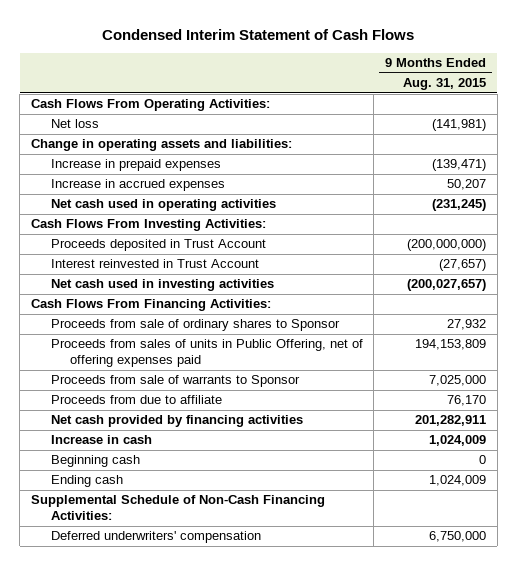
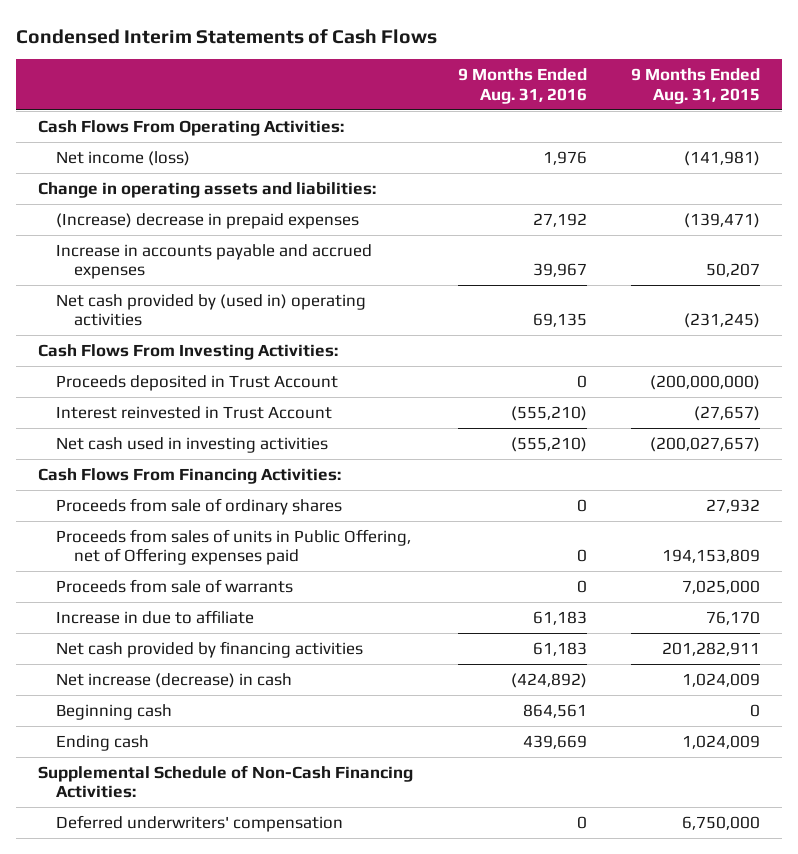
[102,28,415,40] Condensed Interim Statement of Cash Flows -> [16,28,438,44] Condensed Interim Statements of Cash Flows
none -> [457,68,587,104] 9 Months Ended Aug. 31, 2016
[50,119,99,129] Net loss -> [55,150,190,166] Net income (loss)
[50,159,221,172] Increase in prepaid expenses -> [55,212,359,229] (Increase) decrease in prepaid expenses
[50,179,225,192] Increase in accrued expenses -> [55,243,372,280] Increase in accounts payable and accrued expenses
[50,199,276,212] Net cash used in operating activities -> [55,293,366,327] Net cash provided by (used in) operating activities
[50,319,340,332] Proceeds from sale of ordinary shares to Sponsor -> [55,497,342,515] Proceeds from sale of ordinary shares
[50,339,363,368] Proceeds from sales of units in Public Offering, net of offering expenses paid -> [55,528,411,566] Proceeds from sales of units in Public Offering, net of Offering expenses paid
[50,375,300,388] Proceeds from sale of warrants to Sponsor -> [55,578,293,593] Proceeds from sale of warrants
[50,395,222,405] Proceeds from due to affiliate -> [55,609,254,624] Increase in due to affiliate
[50,435,152,445] Increase in cash -> [55,672,292,688] Net increase (decrease) in cash

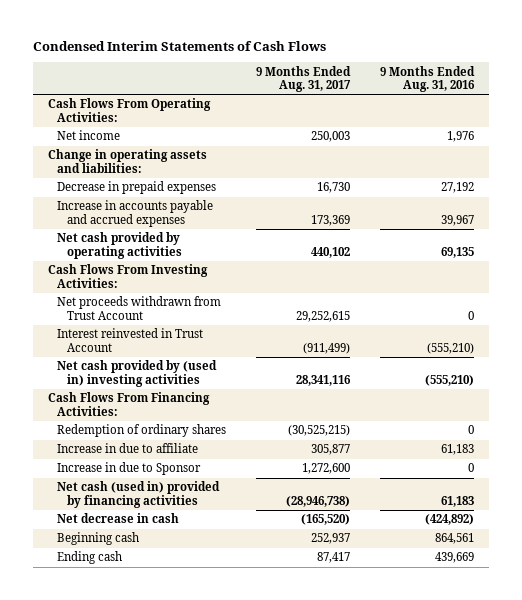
[630,68,760,104] 9 Months Ended Aug. 31, 2015 -> none
none -> [256,65,352,92] 9 Months Ended Aug. 31, 2017
[55,150,190,166] Net income (loss) -> [57,130,121,141] Net income
[55,212,359,229] (Increase) decrease in prepaid expenses -> [57,181,217,195] Decrease in prepaid expenses
[55,293,366,327] Net cash provided by (used in) operating activities -> [57,232,182,259] Net cash provided by operating activities
[55,374,338,391] Proceeds deposited in Trust Account -> [57,296,222,320] Net proceeds withdrawn from Trust Account
[55,436,328,453] Net cash used in investing activities -> [57,360,218,387] Net cash provided by (used in) investing activities
[55,497,342,515] Proceeds from sale of ordinary shares -> none
[55,528,411,566] Proceeds from sales of units in Public Offering, net of Offering expenses paid -> none
[55,578,293,593] Proceeds from sale of warrants -> none
none -> [57,424,227,438] Redemption of ordinary shares
none -> [57,462,202,476] Increase in due to Sponsor
[55,640,363,658] Net cash provided by financing activities -> [57,481,221,508] Net cash (used in) provided by financing activities
[55,672,292,688] Net increase (decrease) in cash -> [57,513,180,524] Net decrease in cash
[38,764,414,799] Supplemental Schedule of Non-Cash Financing Activities: -> none
[55,814,343,832] Deferred underwriters' compensation -> none

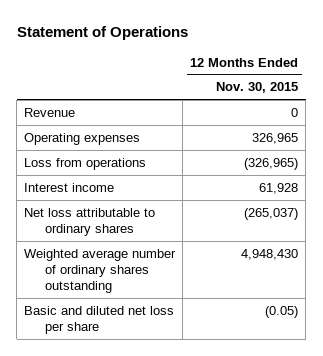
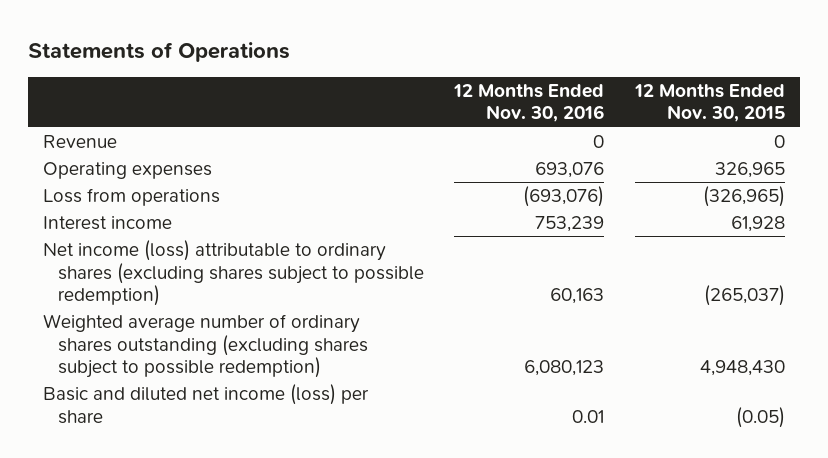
[16,25,188,40] Statement of Operations -> [28,41,291,62] Statements of Operations
none -> [453,83,605,123] 12 Months Ended Nov. 30, 2016
[24,207,156,236] Net loss attributable to ordinary shares -> [43,240,425,307] Net income (loss) attributable to ordinary shares (excluding shares subject to possible redemption)
[24,248,177,293] Weighted average number of ordinary shares outstanding -> [43,314,369,379] Weighted average number of ordinary shares outstanding (excluding shares subject to possible redemption)
[24,305,175,334] Basic and diluted net loss per share -> [43,384,370,424] Basic and diluted net income (loss) per share

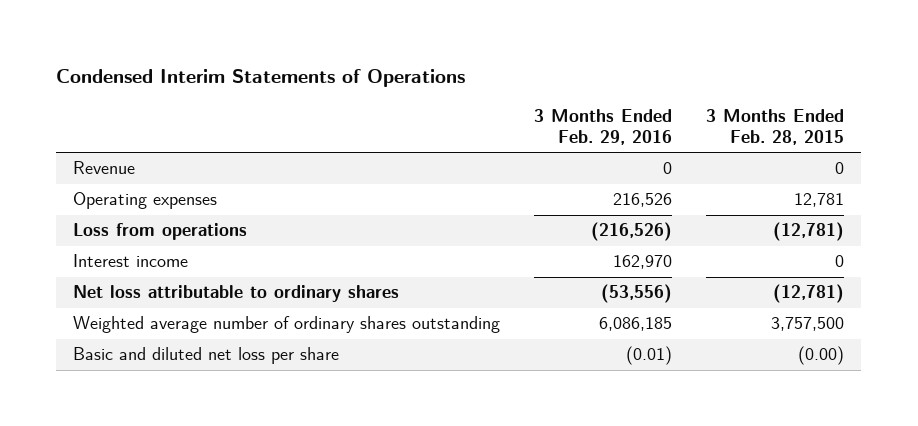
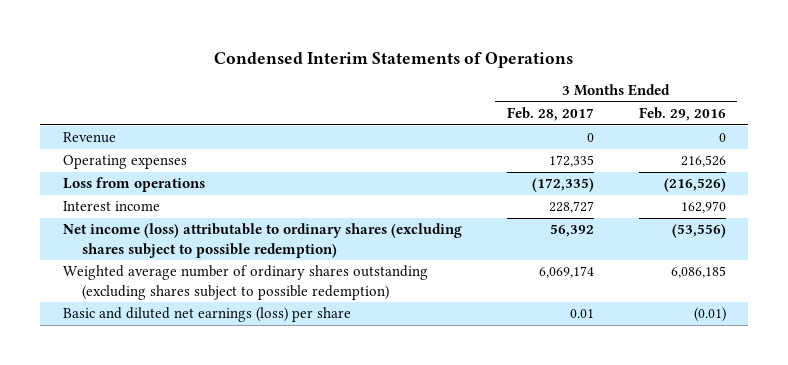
[706,108,845,145] 3 Months Ended Feb. 28, 2015 -> none
none -> [506,107,594,122] Feb. 28, 2017
[73,285,400,303] Net loss attributable to ordinary shares -> [62,223,462,258] Net income (loss) attributable to ordinary shares (excluding shares subject to possible redemption)
[73,316,501,334] Weighted average number of ordinary shares outstanding -> [62,265,428,300] Weighted average number of ordinary shares outstanding (excluding shares subject to possible redemption)
[73,347,340,365] Basic and diluted net loss per share -> [62,307,351,323] Basic and diluted net earnings (loss) per share

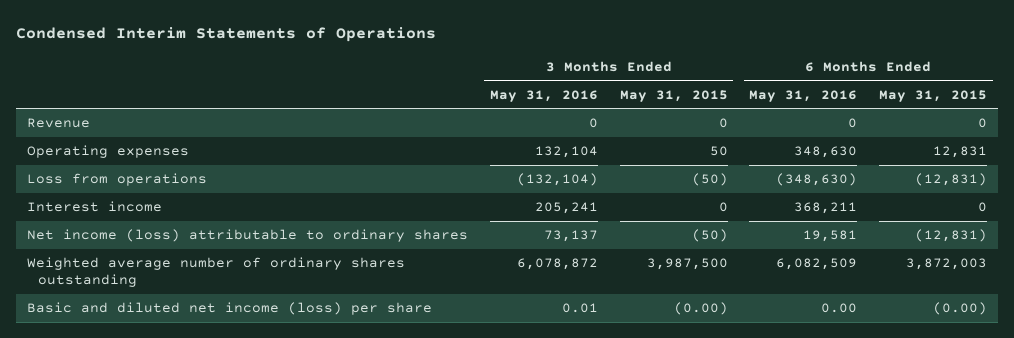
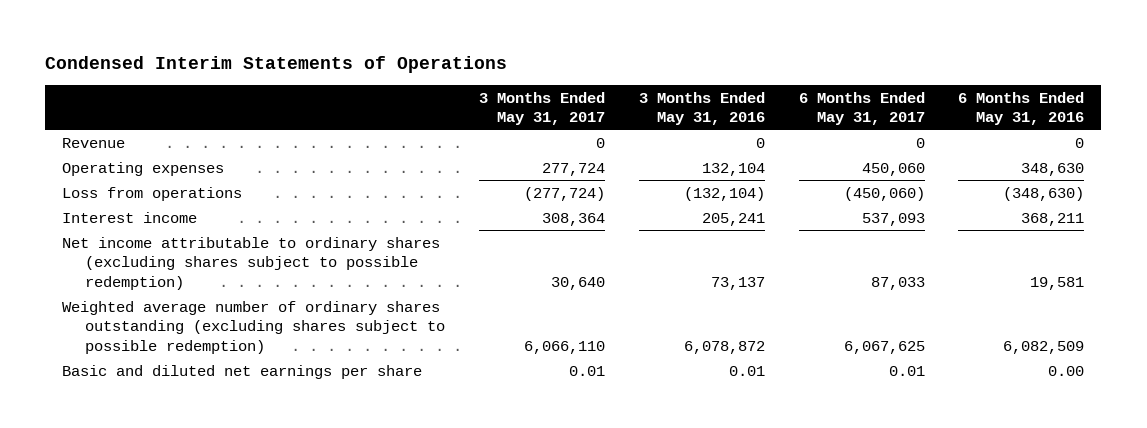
[619,89,728,102] May 31, 2015 -> none
[879,89,988,102] May 31, 2015 -> none
none -> [479,91,606,126] 3 Months Ended May 31, 2017
none -> [798,91,925,126] 6 Months Ended May 31, 2017
[26,229,468,243] Net income (loss) attributable to ordinary shares -> [62,236,441,290] Net income attributable to ordinary shares (excluding shares subject to possible redemption)
[26,257,405,288] Weighted average number of ordinary shares outstanding -> [62,300,446,354] Weighted average number of ordinary shares outstanding (excluding shares subject to possible redemption)
[26,302,432,316] Basic and diluted net income (loss) per share -> [62,364,423,379] Basic and diluted net earnings per share

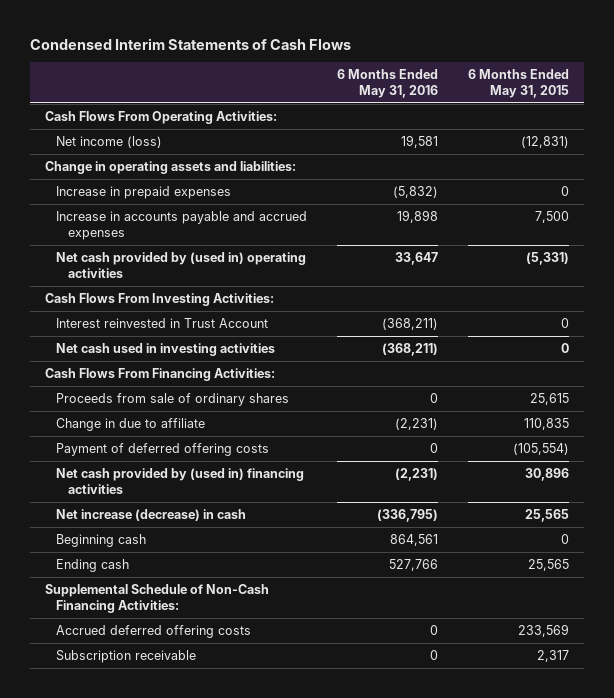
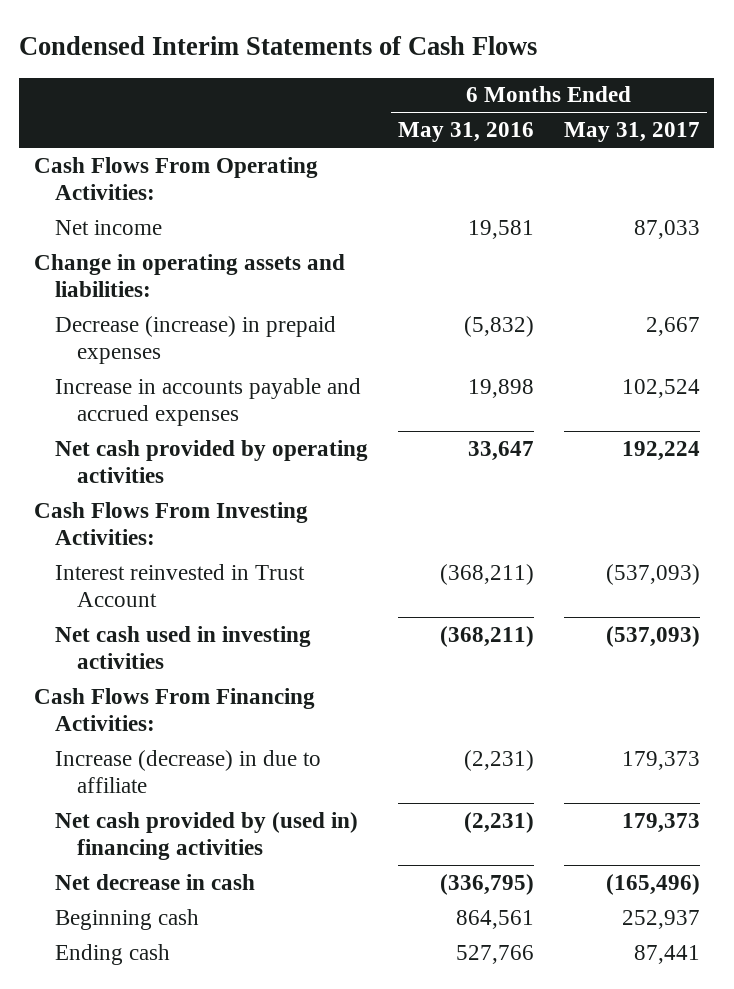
[468,69,570,98] 6 Months Ended May 31, 2015 -> none
none -> [563,122,700,143] May 31, 2017
[56,136,163,149] Net income (loss) -> [55,219,163,235] Net income
[56,186,232,200] Increase in prepaid expenses -> [55,315,337,364] Decrease (increase) in prepaid expenses
[56,252,307,278] Net cash provided by (used in) operating activities -> [55,439,369,483] Net cash provided by operating activities
[56,393,290,407] Proceeds from sale of ordinary shares -> none
[56,443,270,457] Payment of deferred offering costs -> none
[56,418,206,432] Change in due to affiliate -> [55,749,322,793] Increase (decrease) in due to affiliate
[56,509,247,522] Net increase (decrease) in cash -> [55,873,256,890] Net decrease in cash
[44,584,269,613] Supplemental Schedule of Non-Cash Financing Activities: -> none
[56,625,252,639] Accrued deferred offering costs -> none
[56,650,197,664] Subscription receivable -> none

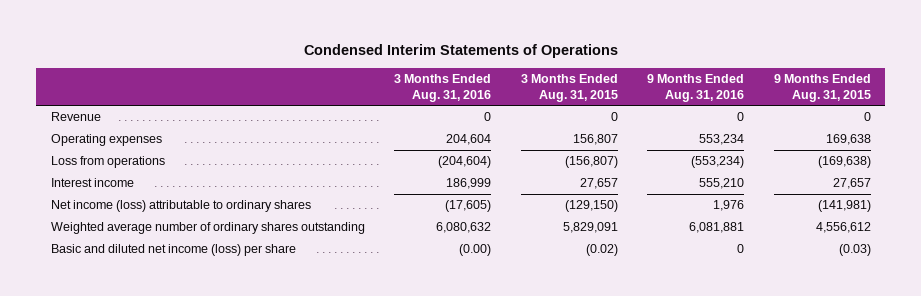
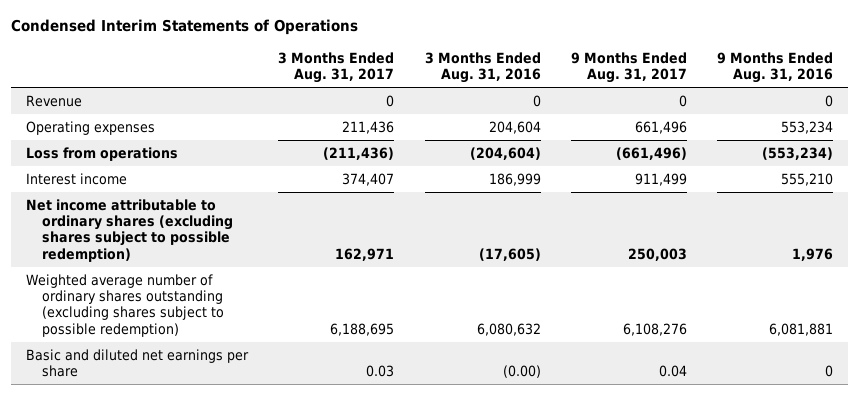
[520,73,618,102] 3 Months Ended Aug. 31, 2015 -> none
[773,73,871,102] 9 Months Ended Aug. 31, 2015 -> none
none -> [278,51,395,83] 3 Months Ended Aug. 31, 2017
none -> [570,51,687,83] 9 Months Ended Aug. 31, 2017
[50,200,311,213] Net income (loss) attributable to ordinary shares -> [26,198,234,262] Net income attributable to ordinary shares (excluding shares subject to possible redemption)
[50,222,365,235] Weighted average number of ordinary shares outstanding -> [26,273,225,337] Weighted average number of ordinary shares outstanding (excluding shares subject to possible redemption)
[50,244,296,257] Basic and diluted net income (loss) per share -> [26,348,250,378] Basic and diluted net earnings per share

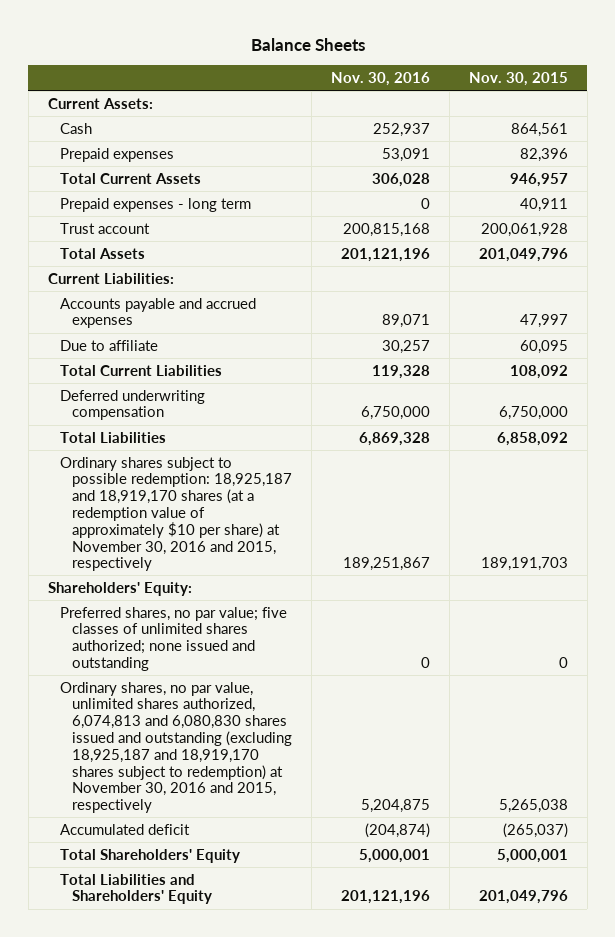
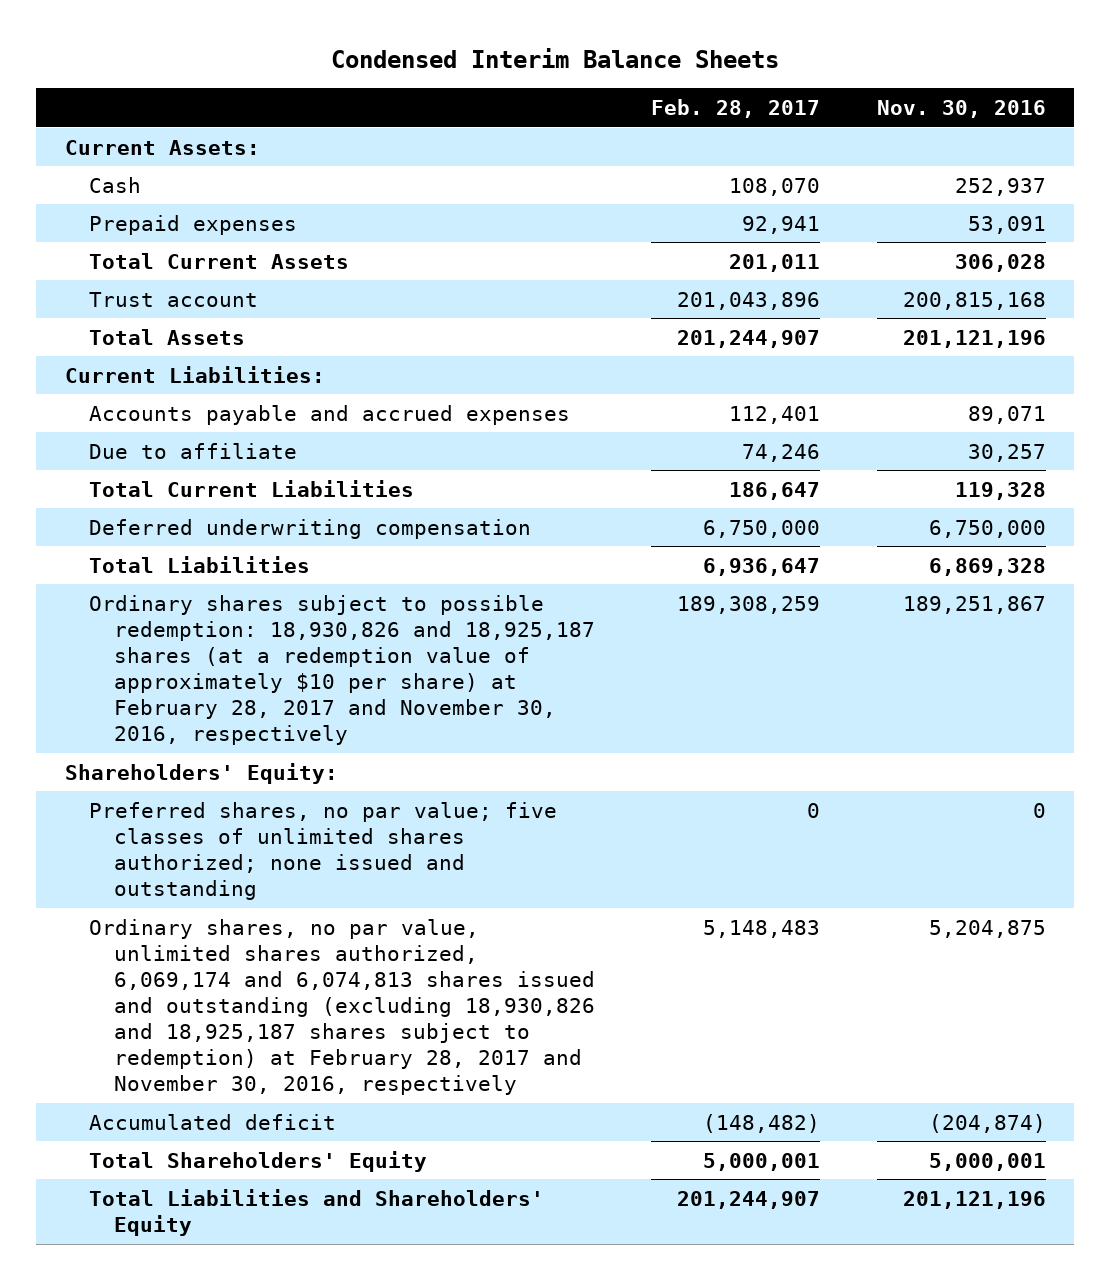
[250,37,365,51] Balance Sheets -> [331,47,780,68] Condensed Interim Balance Sheets
[468,71,568,86] Nov. 30, 2015 -> none
none -> [651,98,821,118] Feb. 28, 2017
[59,197,251,212] Prepaid expenses - long term -> none
[59,456,293,572] Ordinary shares subject to possible redemption: 18,925,187 and 18,919,170 shares (at a redemption value of approximately $10 per share) at November 30, 2016 and 2015, respectively -> [89,594,595,746] Ordinary shares subject to possible redemption: 18,930,826 and 18,925,187 shares (at a redemption value of approximately $10 per share) at February 28, 2017 and November 30, 2016, respectively
[59,681,293,814] Ordinary shares, no par value, unlimited shares authorized, 6,074,813 and 6,080,830 shares issued and outstanding (excluding 18,925,187 and 18,919,170 shares subject to redemption) at November 30, 2016 and 2015, respectively -> [89,918,595,1096] Ordinary shares, no par value, unlimited shares authorized, 6,069,174 and 6,074,813 shares issued and outstanding (excluding 18,930,826 and 18,925,187 shares subject to redemption) at February 28, 2017 and November 30, 2016, respectively

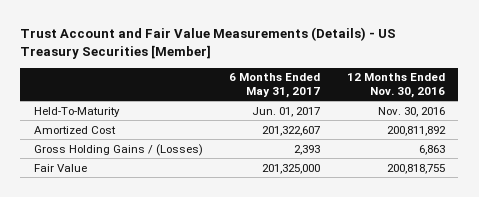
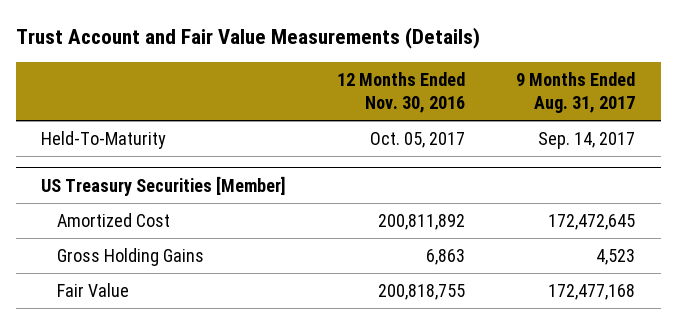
[20,27,397,60] Trust Account and Fair Value Measurements (Details) - US Treasury Securities [Member] -> [15,26,480,49] Trust Account and Fair Value Measurements (Details)
[229,73,321,99] 6 Months Ended May 31, 2017 -> none
none -> [516,71,636,114] 9 Months Ended Aug. 31, 2017
[377,106,445,117] Nov. 30, 2016 -> [370,131,466,148] Oct. 05, 2017
none -> [41,175,287,196] US Treasury Securities [Member]
[33,143,203,156] Gross Holding Gains / (Losses) -> [56,247,204,266] Gross Holding Gains

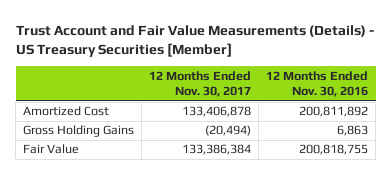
[15,26,480,49] Trust Account and Fair Value Measurements (Details) -> [15,24,374,58] Trust Account and Fair Value Measurements (Details) - US Treasury Securities [Member]
[516,71,636,114] 9 Months Ended Aug. 31, 2017 -> none
none -> [149,70,252,98] 12 Months Ended Nov. 30, 2017
[41,130,167,149] Held-To-Maturity -> none
[41,175,287,196] US Treasury Securities [Member] -> none

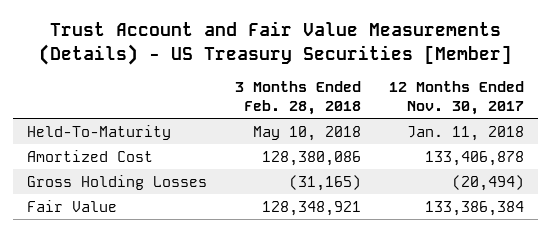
[266,70,369,98] 12 Months Ended Nov. 30, 2016 -> none
none -> [235,81,362,116] 3 Months Ended Feb. 28, 2018
none -> [26,124,171,140] Held-To-Maturity
[23,125,135,138] Gross Holding Gains -> [26,174,207,190] Gross Holding Losses

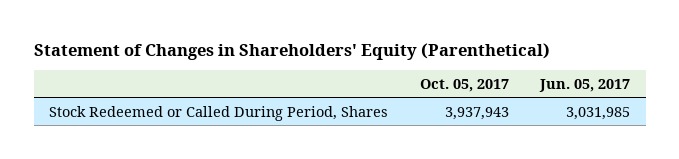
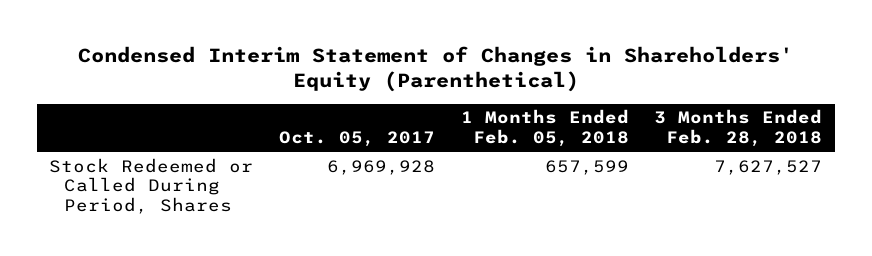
[33,42,550,60] Statement of Changes in Shareholders' Equity (Parenthetical) -> [77,45,793,93] Condensed Interim Statement of Changes in Shareholders' Equity (Parenthetical)
[539,78,631,92] Jun. 05, 2017 -> none
none -> [460,109,629,148] 1 Months Ended Feb. 05, 2018
none -> [654,109,823,148] 3 Months Ended Feb. 28, 2018
[444,106,509,120] 3,937,943 -> [326,159,435,175] 6,969,928

